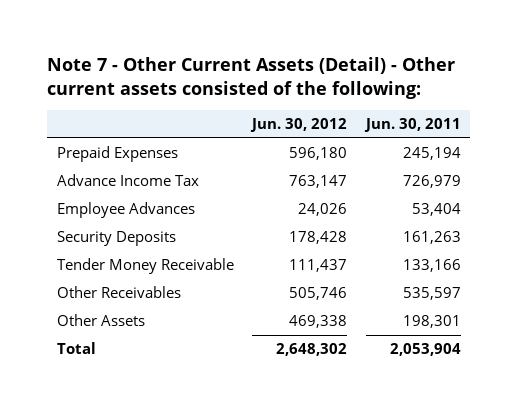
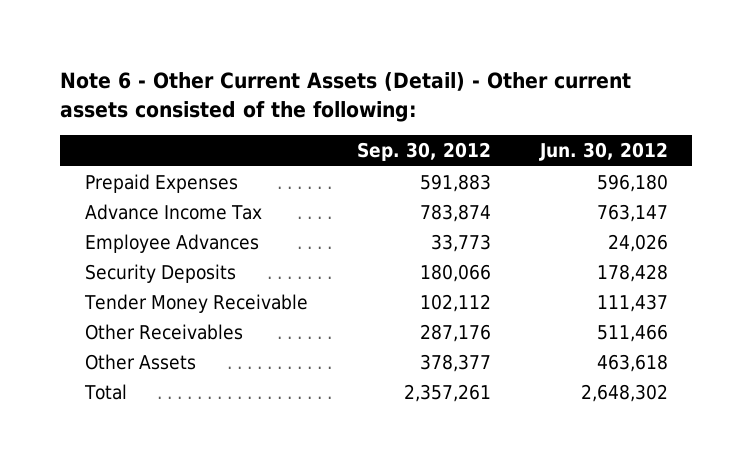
[47,56,456,99] Note 7 - Other Current Assets (Detail) - Other current assets consisted of the following: -> [59,72,631,122] Note 6 - Other Current Assets (Detail) - Other current assets consisted of the following:
[363,118,461,133] Jun. 30, 2011 -> none
none -> [356,142,491,162] Sep. 30, 2012
[289,287,348,301] 505,746 -> [596,323,668,342] 511,466
[289,315,348,329] 469,338 -> [596,353,668,372] 463,618

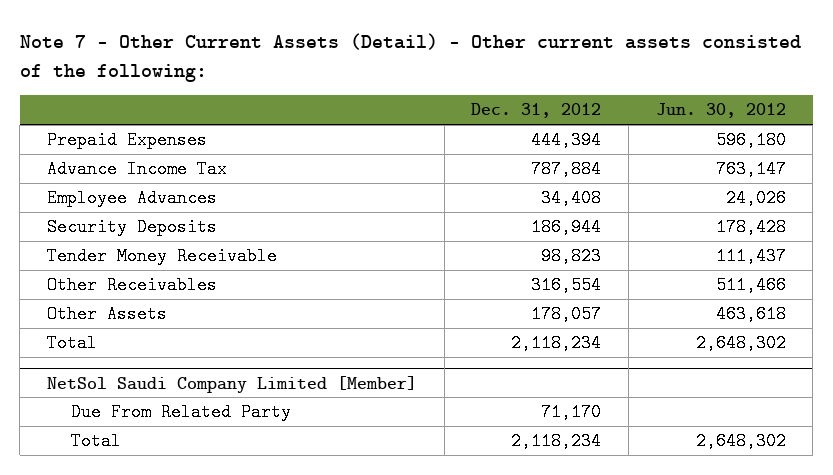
[59,72,631,122] Note 6 - Other Current Assets (Detail) - Other current assets consisted of the following: -> [19,33,801,83] Note 7 - Other Current Assets (Detail) - Other current assets consisted of the following:
[356,142,491,162] Sep. 30, 2012 -> none
none -> [471,103,602,119] Dec. 31, 2012
none -> [47,375,418,393] NetSol Saudi Company Limited [Member]
none -> [70,402,291,421] Due From Related Party
none -> [70,431,121,450] Total

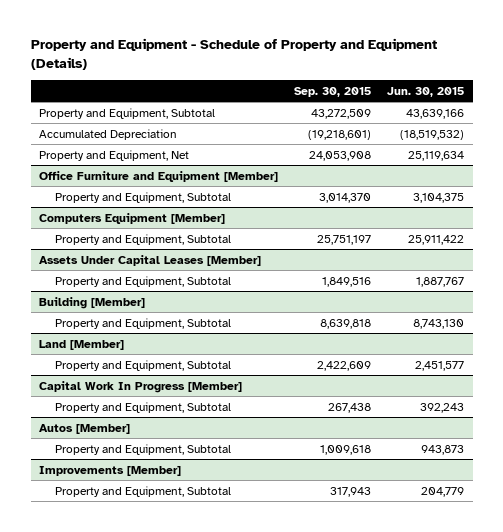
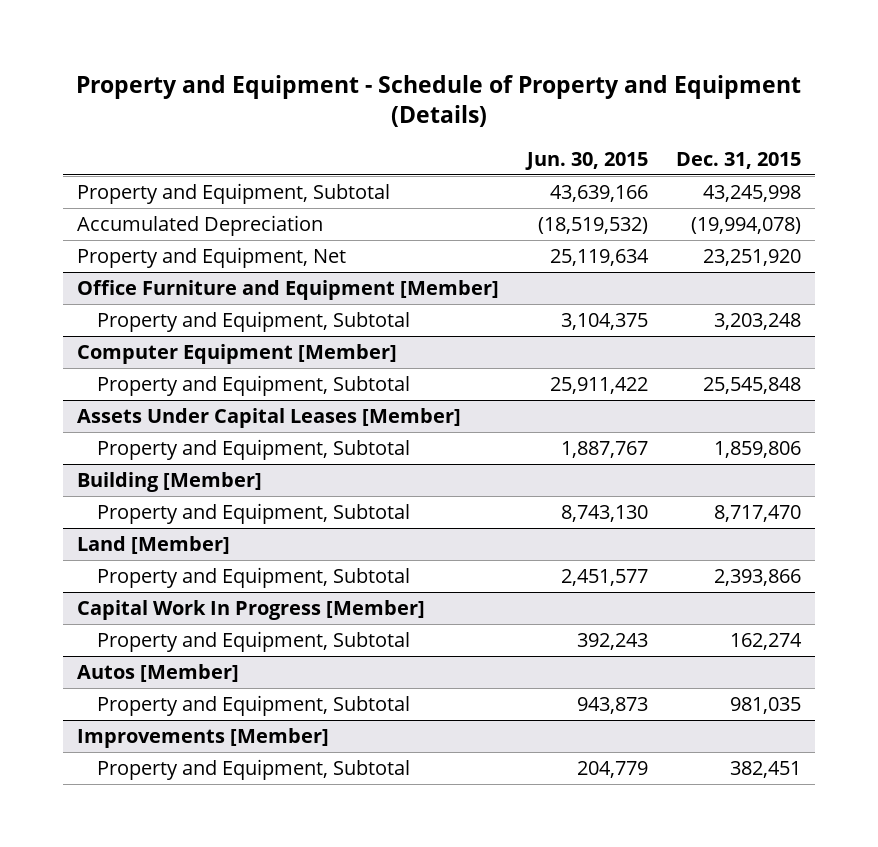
[294,86,372,97] Sep. 30, 2015 -> none
none -> [675,151,801,169] Dec. 31, 2015
[38,212,225,224] Computers Equipment [Member] -> [76,343,397,364] Computer Equipment [Member]

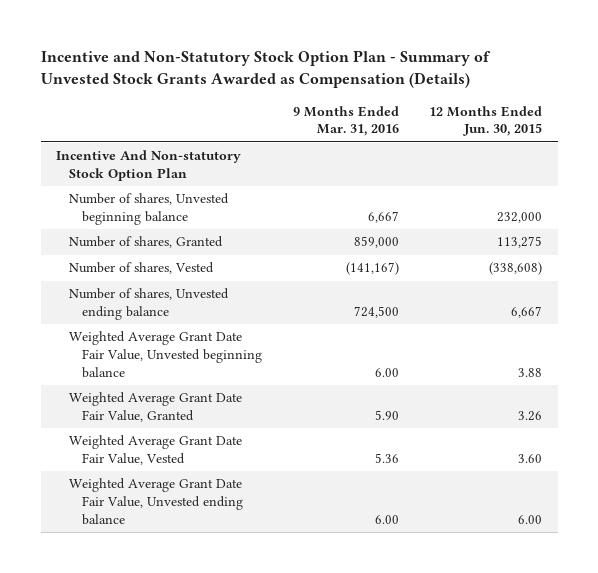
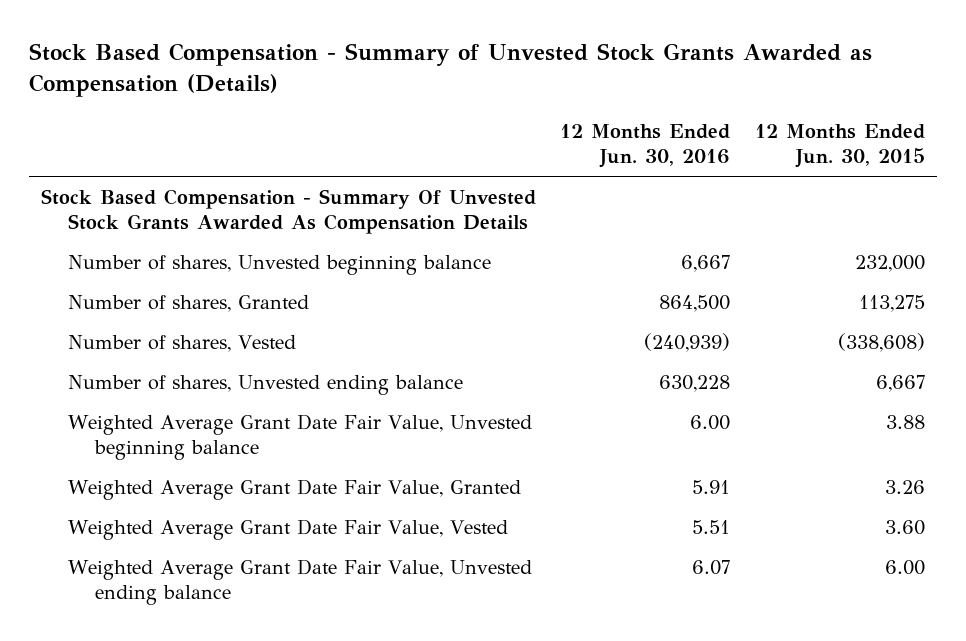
[40,50,491,89] Incentive and Non-Statutory Stock Option Plan - Summary of Unvested Stock Grants Awarded as Compensation (Details) -> [28,42,872,98] Stock Based Compensation - Summary of Unvested Stock Grants Awarded as Compensation (Details)
[292,105,399,137] 9 Months Ended Mar. 31, 2016 -> none
none -> [560,124,731,169] 12 Months Ended Jun. 30, 2016
[56,150,242,182] Incentive And Non-statutory Stock Option Plan -> [40,188,536,235] Stock Based Compensation - Summary Of Unvested Stock Grants Awarded As Compensation Details

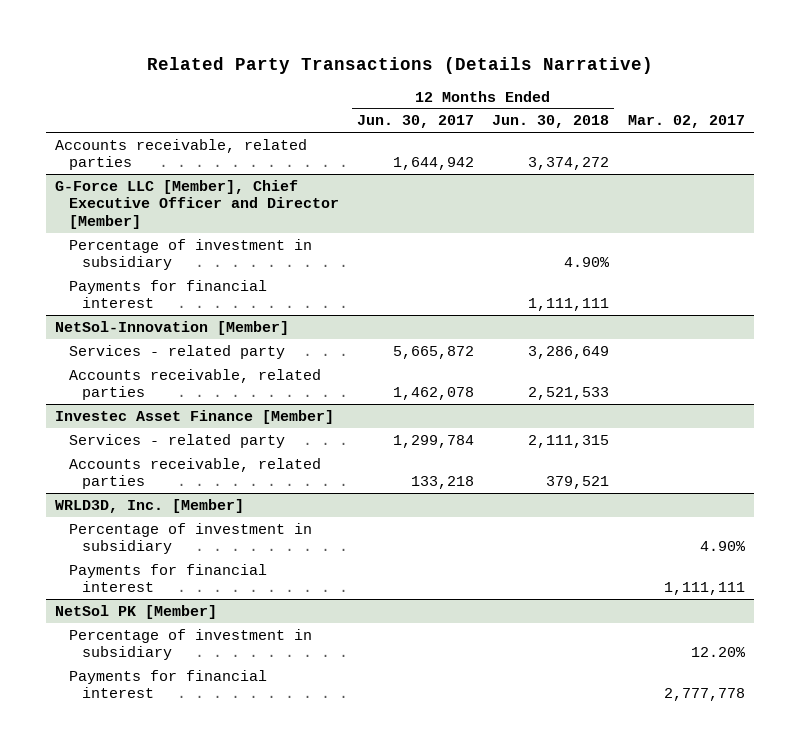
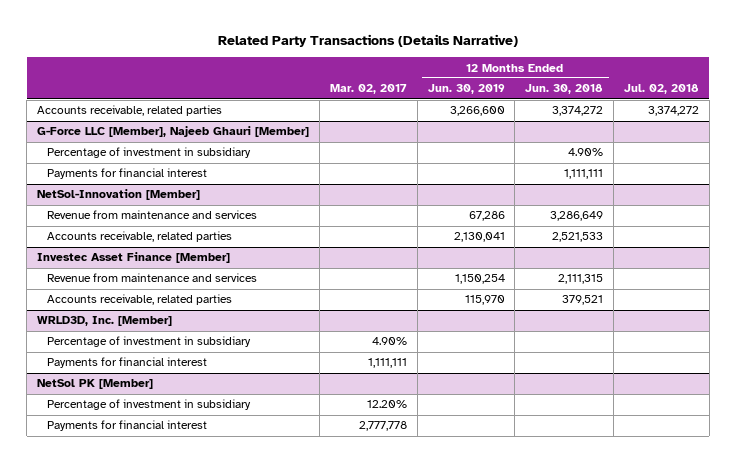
[357,115,475,129] Jun. 30, 2017 -> none
none -> [427,84,505,95] Jun. 30, 2019
none -> [624,84,700,95] Jul. 02, 2018
[55,179,339,229] G-Force LLC [Member], Chief Executive Officer and Director [Member] -> none
none -> [37,126,310,138] G-Force LLC [Member], Najeeb Ghauri [Member]
[68,344,285,359] Services - related party -> [47,210,258,220] Revenue from maintenance and services
[68,433,285,448] Services - related party -> [47,273,258,283] Revenue from maintenance and services

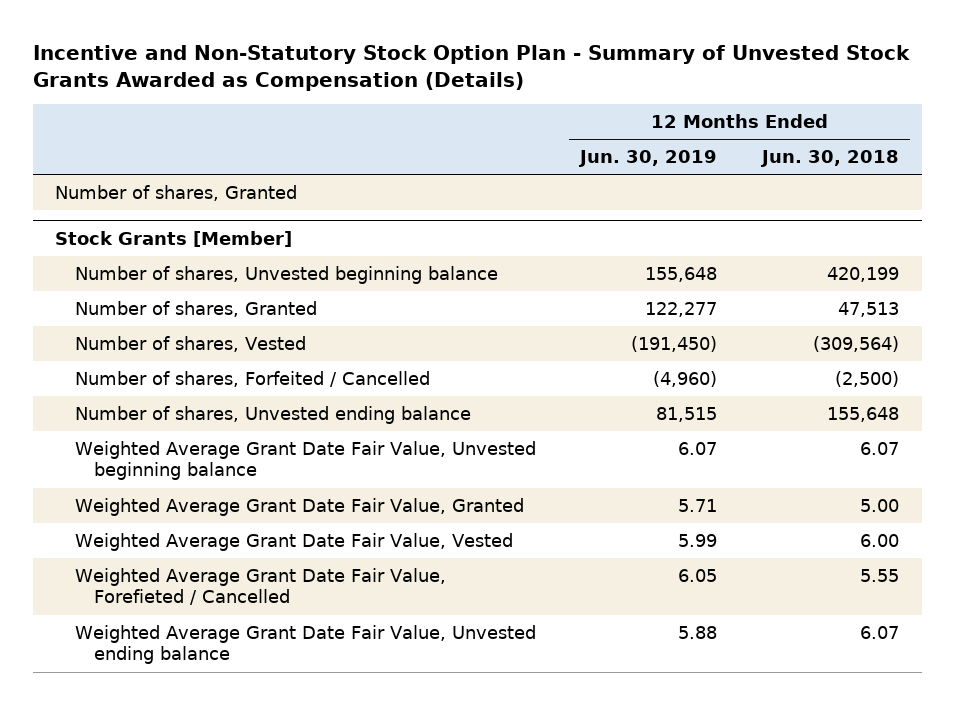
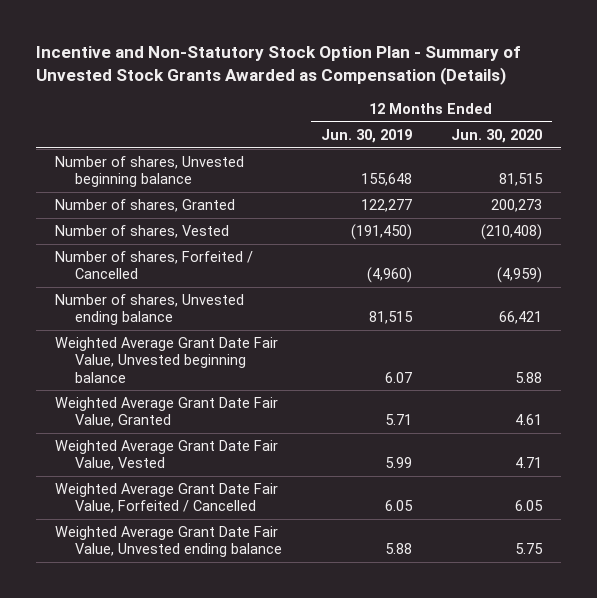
[760,150,900,168] Jun. 30, 2018 -> none
none -> [450,128,542,143] Jun. 30, 2020
[55,184,298,201] Number of shares, Granted -> none
[55,230,293,247] Stock Grants [Member] -> none
[74,567,446,606] Weighted Average Grant Date Fair Value, Forefieted / Cancelled -> [55,483,279,514] Weighted Average Grant Date Fair Value, Forfeited / Cancelled

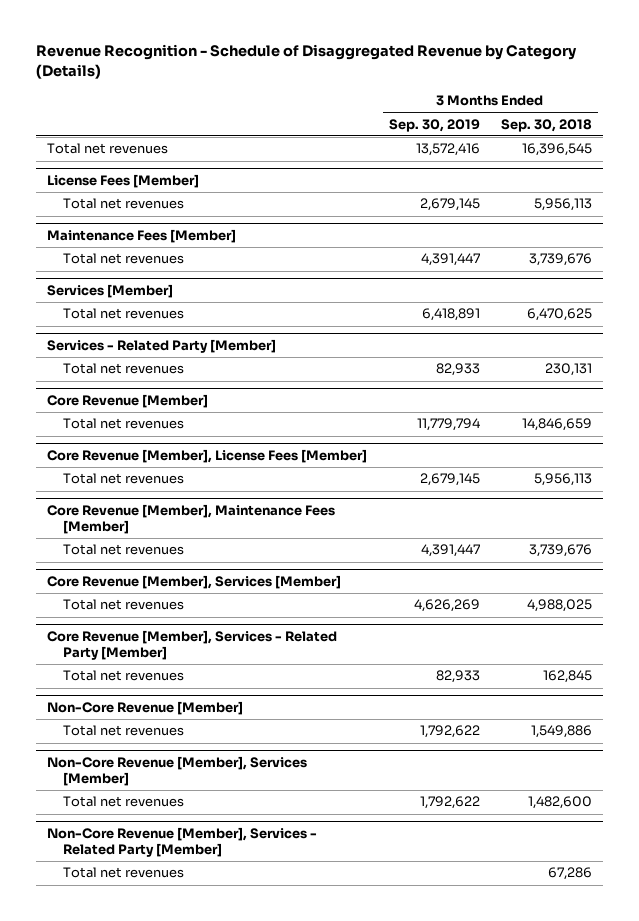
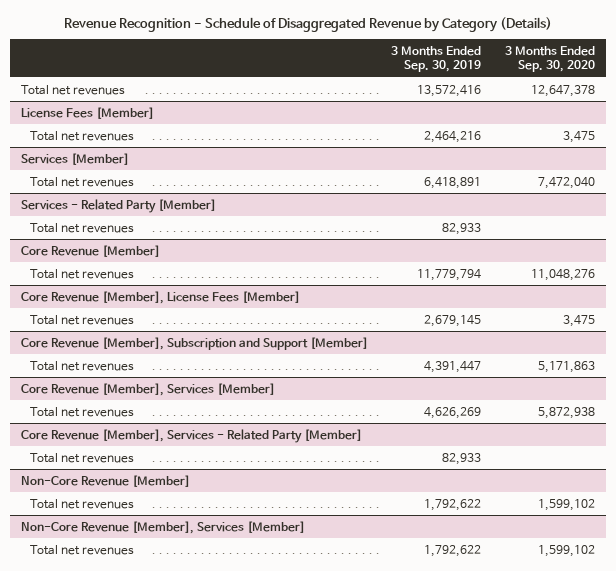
[501,118,593,132] Sep. 30, 2018 -> none
none -> [504,45,595,73] 3 Months Ended Sep. 30, 2020
[47,229,237,244] Maintenance Fees [Member] -> none
[62,253,184,265] Total net revenues -> none
[419,198,480,212] 2,679,145 -> [424,130,482,143] 2,464,216
[47,504,336,535] Core Revenue [Member], Maintenance Fees [Member] -> none
none -> [21,336,369,350] Core Revenue [Member], Subscription and Support [Member]
[47,827,318,858] Non-Core Revenue [Member], Services - Related Party [Member] -> none
[62,867,184,879] Total net revenues -> none

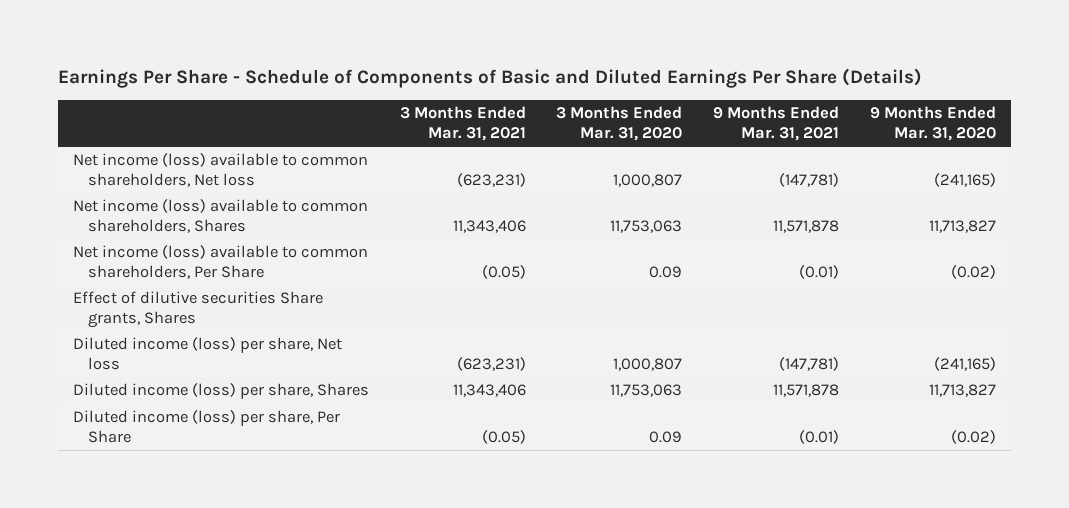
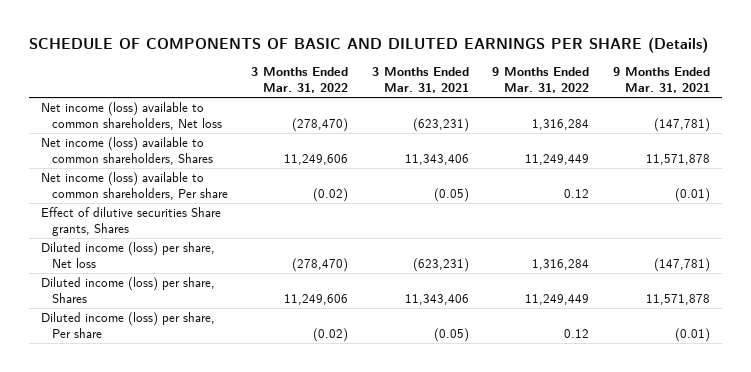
[57,68,922,89] Earnings Per Share - Schedule of Components of Basic and Diluted Earnings Per Share (Details) -> [29,37,709,54] SCHEDULE OF COMPONENTS OF BASIC AND DILUTED EARNINGS PER SHARE (Details)
[556,106,683,141] 3 Months Ended Mar. 31, 2020 -> none
[869,106,996,141] 9 Months Ended Mar. 31, 2020 -> none
none -> [251,67,349,93] 3 Months Ended Mar. 31, 2022
none -> [492,67,590,93] 9 Months Ended Mar. 31, 2022
[72,245,368,280] Net income (loss) available to common shareholders, Per Share -> [40,172,228,200] Net income (loss) available to common shareholders, Per share
[72,410,340,444] Diluted income (loss) per share, Per Share -> [40,312,215,338] Diluted income (loss) per share, Per share

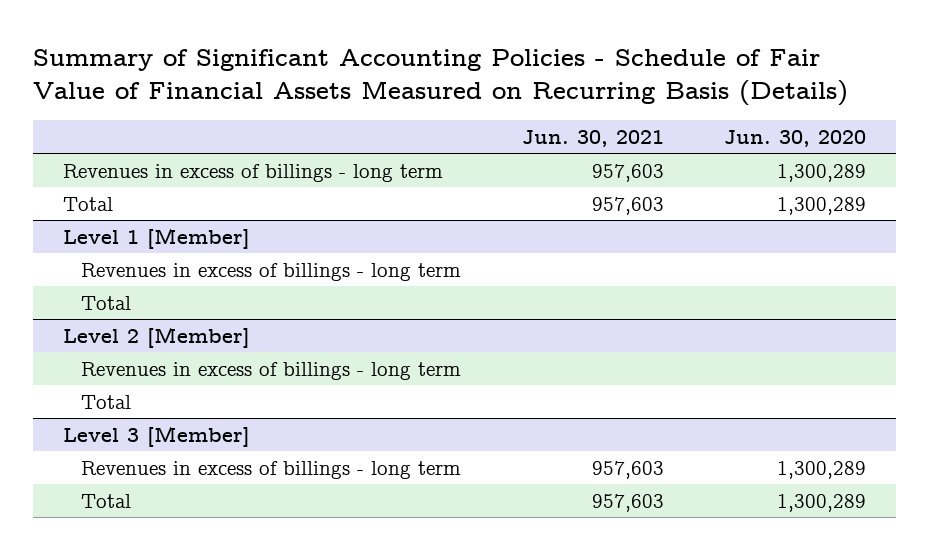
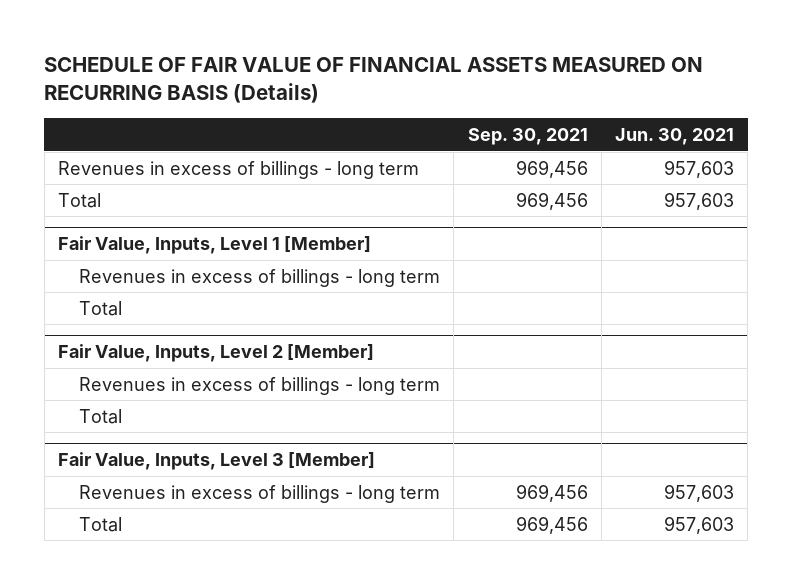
[33,49,849,107] Summary of Significant Accounting Policies - Schedule of Fair Value of Financial Assets Measured on Recurring Basis (Details) -> [44,57,704,104] SCHEDULE OF FAIR VALUE OF FINANCIAL ASSETS MEASURED ON RECURRING BASIS (Details)
[724,129,867,147] Jun. 30, 2020 -> none
none -> [467,127,588,145] Sep. 30, 2021
[63,227,251,249] Level 1 [Member] -> [57,236,371,255] Fair Value, Inputs, Level 1 [Member]
[63,326,251,348] Level 2 [Member] -> [57,344,374,363] Fair Value, Inputs, Level 2 [Member]
[63,425,251,447] Level 3 [Member] -> [57,452,375,471] Fair Value, Inputs, Level 3 [Member]

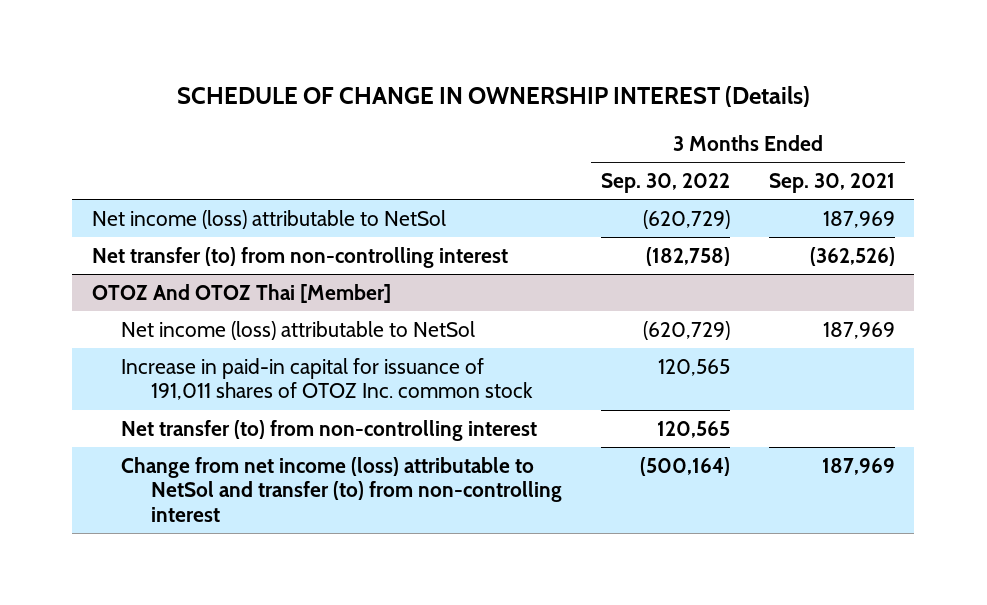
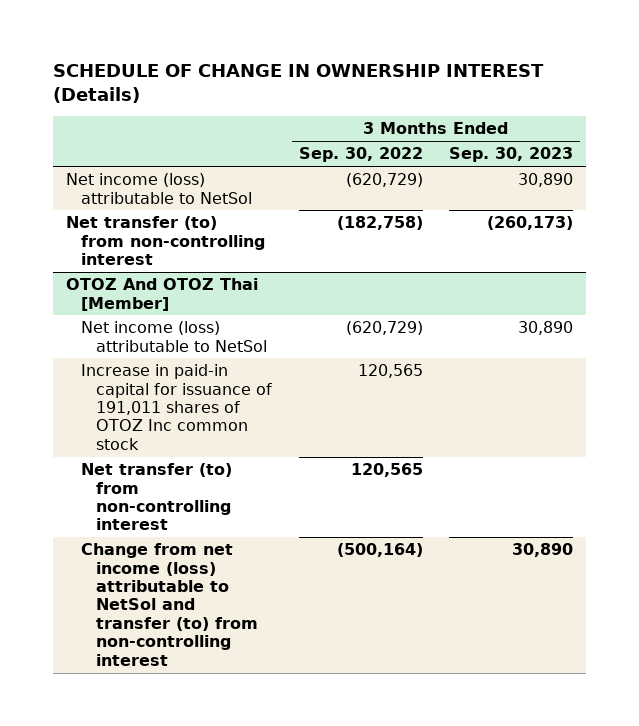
[768,172,895,193] Sep. 30, 2021 -> none
none -> [449,147,574,163] Sep. 30, 2023
[121,357,533,401] Increase in paid-in capital for issuance of 191,011 shares of OTOZ Inc. common stock -> [80,364,273,450] Increase in paid-in capital for issuance of 191,011 shares of OTOZ Inc common stock

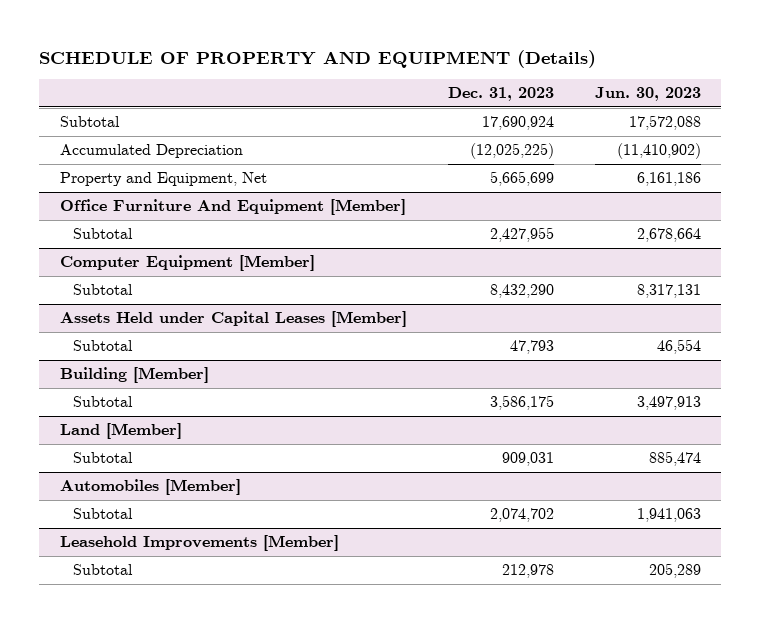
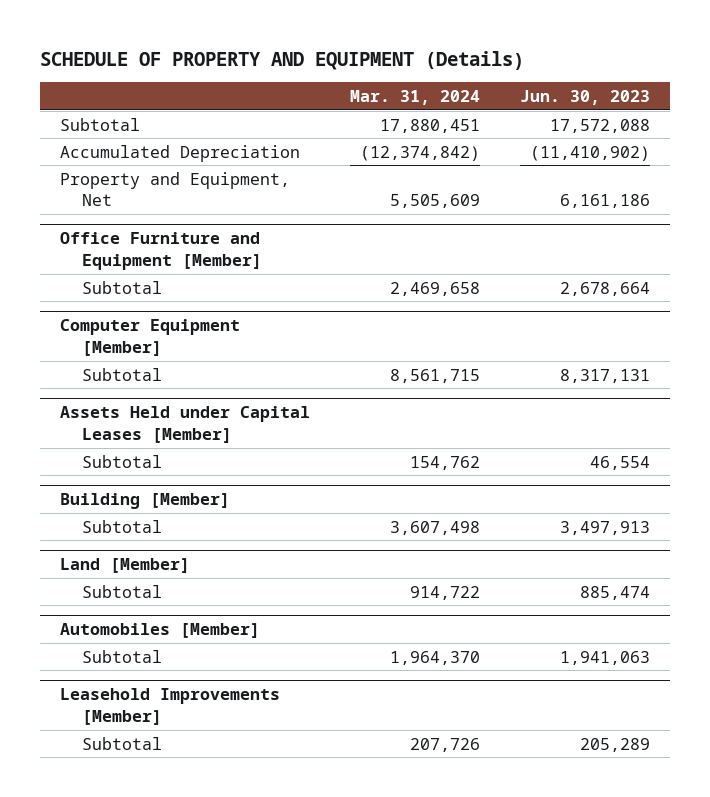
[447,87,554,102] Dec. 31, 2023 -> none
none -> [349,89,480,105] Mar. 31, 2024
[59,199,406,216] Office Furniture And Equipment [Member] -> [59,232,262,270] Office Furniture and Equipment [Member]

